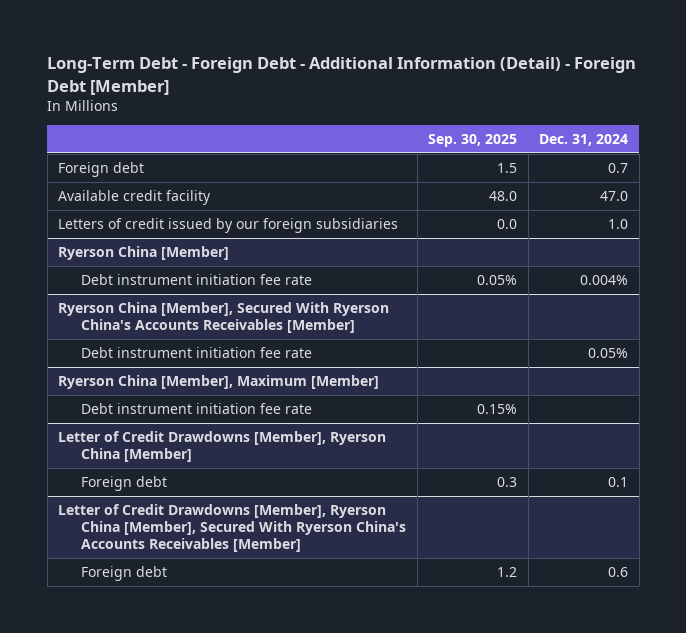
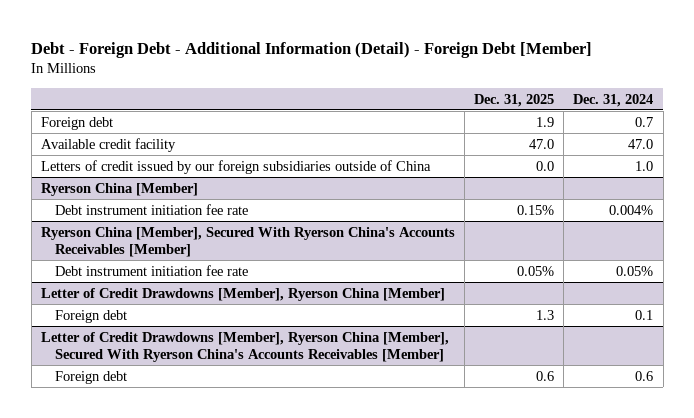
[47,57,637,95] Long-Term Debt - Foreign Debt - Additional Information (Detail) - Foreign Debt [Member] -> [31,41,593,58] Debt - Foreign Debt - Additional Information (Detail) - Foreign Debt [Member]
[428,133,518,147] Sep. 30, 2025 -> none
none -> [474,93,555,107] Dec. 31, 2025
[58,217,399,233] Letters of credit issued by our foreign subsidiaries -> [40,159,431,174] Letters of credit issued by our foreign subsidiaries outside of China
[58,374,380,389] Ryerson China [Member], Maximum [Member] -> none
[81,402,313,414] Debt instrument initiation fee rate -> none

